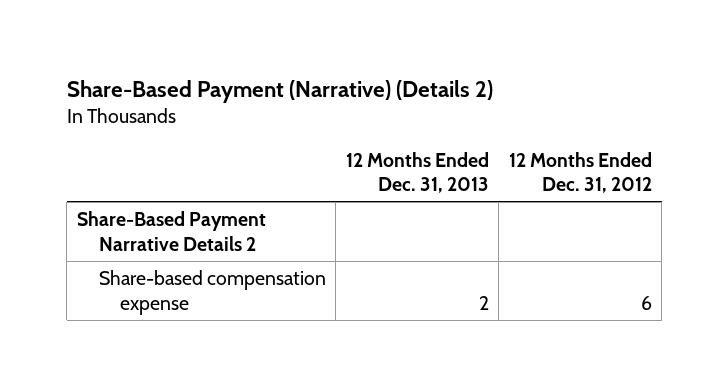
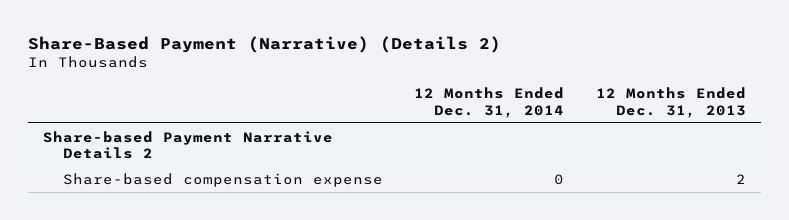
[508,151,652,194] 12 Months Ended Dec. 31, 2012 -> none
none -> [414,87,565,118] 12 Months Ended Dec. 31, 2014
[76,210,266,251] Share-Based Payment Narrative Details 2 -> [43,130,334,160] Share-based Payment Narrative Details 2

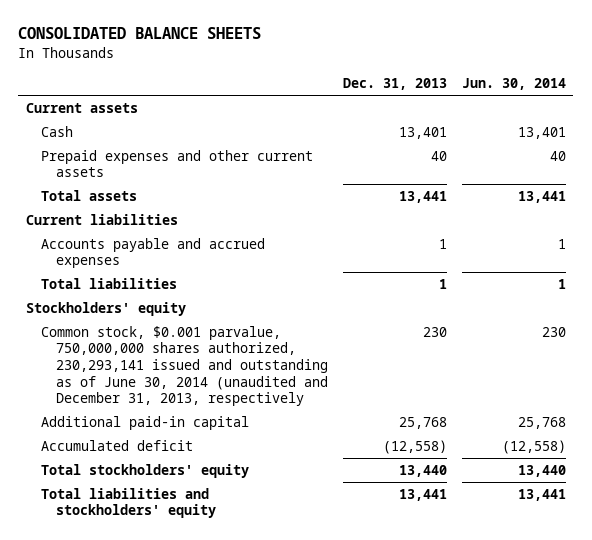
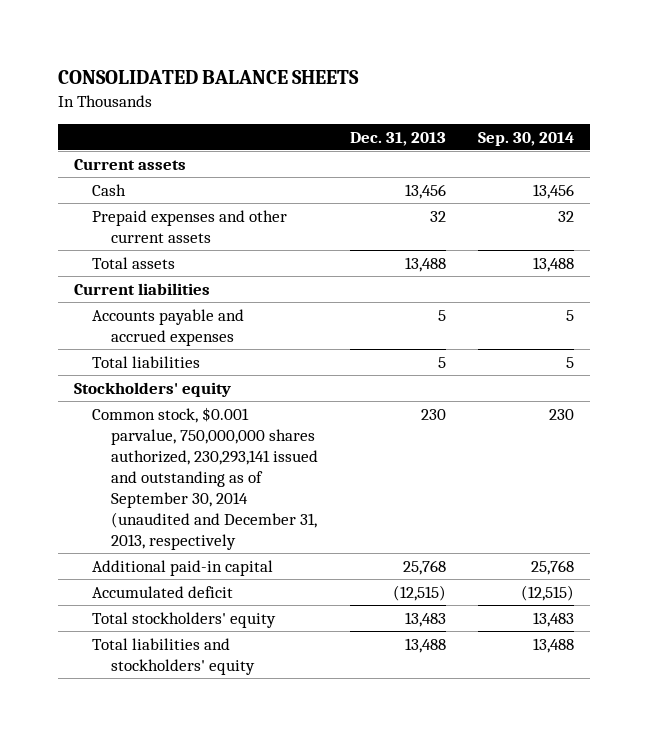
[462,78,567,91] Jun. 30, 2014 -> none
none -> [478,131,575,146] Sep. 30, 2014
[399,126,448,139] 13,401 -> [405,183,447,199] 13,456
[431,150,448,161] 40 -> [430,210,447,222] 32
[399,190,448,203] 13,441 -> [405,256,447,272] 13,488
[439,238,448,249] 1 -> [438,309,447,321] 5
[439,278,448,289] 1 -> [438,356,447,368] 5
[41,325,329,407] Common stock, $0.001 parvalue, 750,000,000 shares authorized, 230,293,141 issued and outstanding as of June 30, 2014 (unaudited and December 31, 2013, respectively -> [92,406,319,550] Common stock, $0.001 parvalue, 750,000,000 shares authorized, 230,293,141 issued and outstanding as of September 30, 2014 (unaudited and December 31, 2013, respectively
[383,439,448,454] (12,558) -> [393,584,447,601] (12,515)
[399,464,448,477] 13,440 -> [405,611,447,627] 13,483
[399,488,448,501] 13,441 -> [405,637,447,653] 13,488

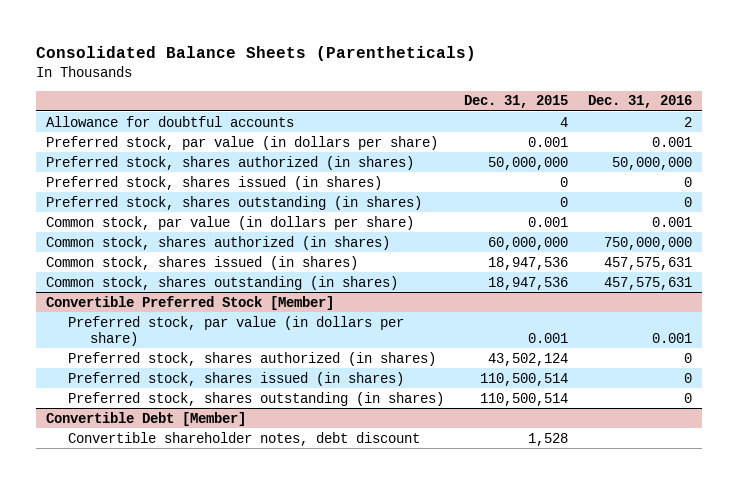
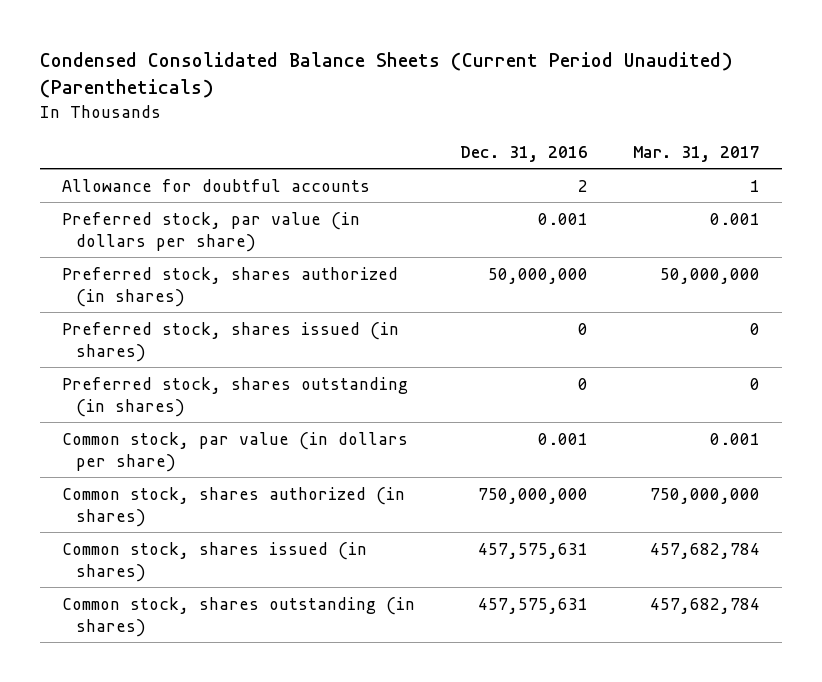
[35,45,476,61] Consolidated Balance Sheets (Parentheticals) -> [39,51,733,99] Condensed Consolidated Balance Sheets (Current Period Unaudited) (Parentheticals)
[464,95,569,109] Dec. 31, 2015 -> none
none -> [632,145,760,162] Mar. 31, 2017
[45,295,334,310] Convertible Preferred Stock [Member] -> none
[68,315,405,346] Preferred stock, par value (in dollars per share) -> none
[68,351,437,366] Preferred stock, shares authorized (in shares) -> none
[68,371,405,386] Preferred stock, shares issued (in shares) -> none
[68,391,445,406] Preferred stock, shares outstanding (in shares) -> none
[45,411,246,426] Convertible Debt [Member] -> none
[68,431,421,446] Convertible shareholder notes, debt discount -> none

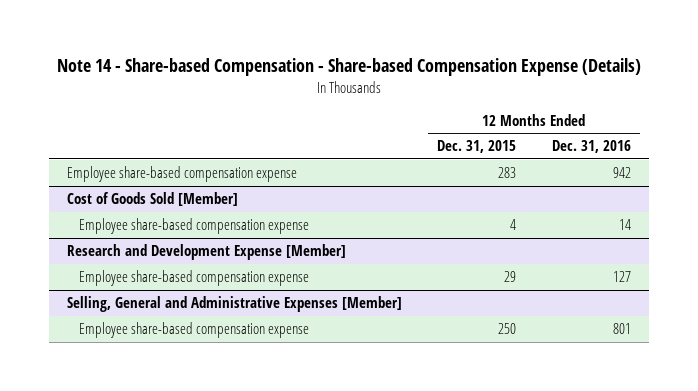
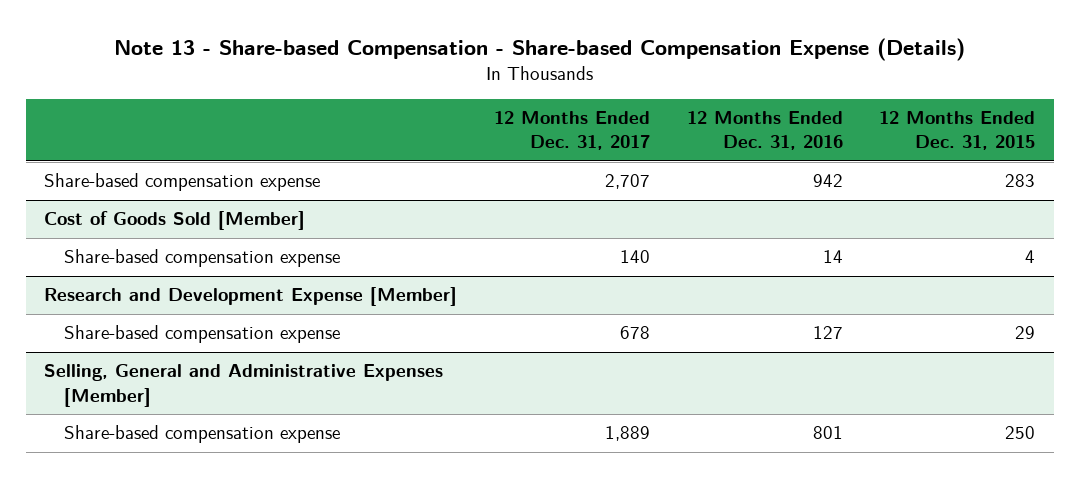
[56,58,641,77] Note 14 - Share-based Compensation - Share-based Compensation Expense (Details) -> [113,37,965,61] Note 13 - Share-based Compensation - Share-based Compensation Expense (Details)
none -> [493,111,650,151] 12 Months Ended Dec. 31, 2017
[66,166,297,183] Employee share-based compensation expense -> [44,173,321,192] Share-based compensation expense
[79,218,310,235] Employee share-based compensation expense -> [63,249,340,268] Share-based compensation expense
[79,270,310,287] Employee share-based compensation expense -> [63,325,340,344] Share-based compensation expense
[79,322,310,339] Employee share-based compensation expense -> [63,425,340,444] Share-based compensation expense

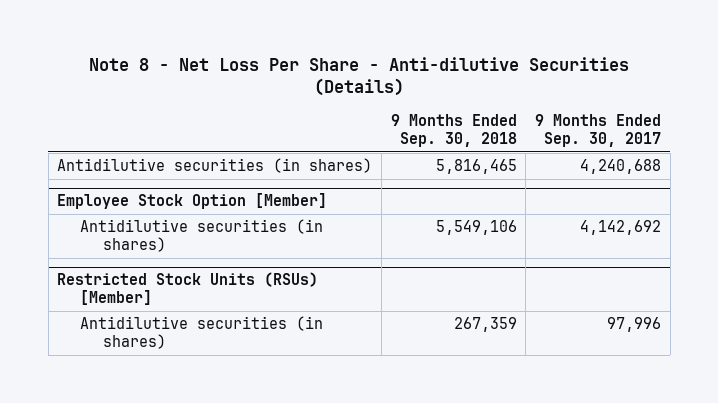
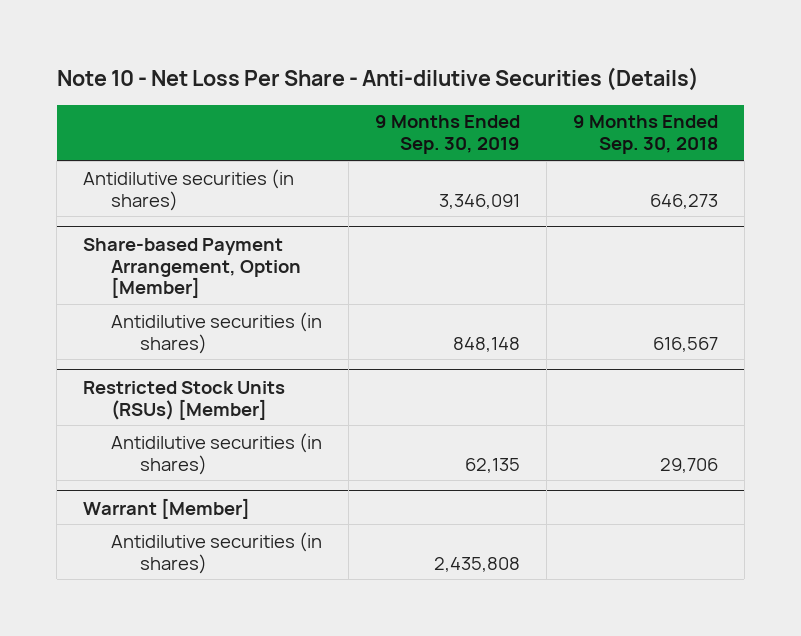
[89,56,630,97] Note 8 - Net Loss Per Share - Anti-dilutive Securities (Details) -> [56,66,699,91] Note 10 - Net Loss Per Share - Anti-dilutive Securities (Details)
[535,114,662,148] 9 Months Ended Sep. 30, 2017 -> none
none -> [375,115,521,155] 9 Months Ended Sep. 30, 2019
[435,159,517,175] 5,816,465 -> [650,193,719,209] 646,273
[57,193,328,210] Employee Stock Option [Member] -> [83,237,302,299] Share-based Payment Arrangement, Option [Member]
[435,220,517,236] 5,549,106 -> [653,336,719,352] 616,567
[453,317,517,333] 267,359 -> [660,457,719,473] 29,706
none -> [83,497,251,519] Warrant [Member]
none -> [111,531,323,574] Antidilutive securities (in shares)

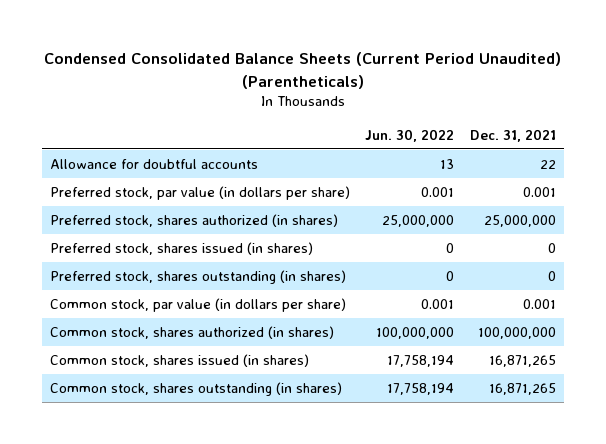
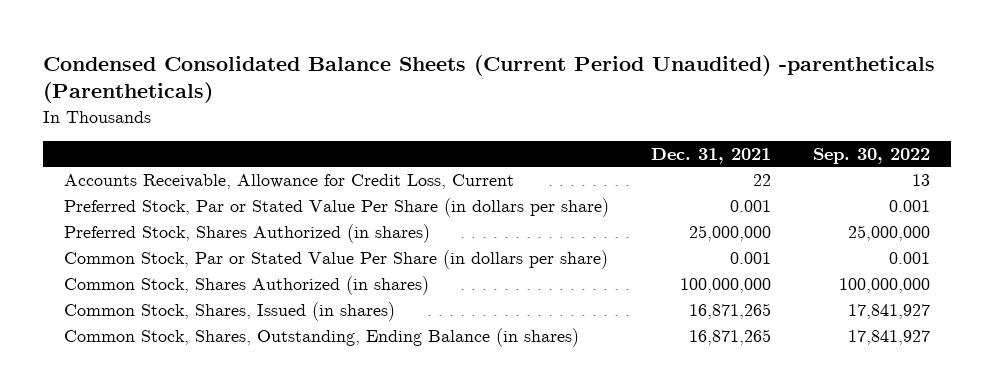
[43,52,561,89] Condensed Consolidated Balance Sheets (Current Period Unaudited) (Parentheticals) -> [42,54,935,104] Condensed Consolidated Balance Sheets (Current Period Unaudited) -parentheticals (Parentheticals)
[365,128,455,142] Jun. 30, 2022 -> none
none -> [813,147,931,164] Sep. 30, 2022
[49,241,313,255] Preferred stock, shares issued (in shares) -> none
[49,269,346,284] Preferred stock, shares outstanding (in shares) -> none
[49,158,258,169] Allowance for doubtful accounts -> [63,174,514,190] Accounts Receivable, Allowance for Credit Loss, Current
[49,185,350,200] Preferred stock, par value (in dollars per share) -> [63,198,609,218] Preferred Stock, Par or Stated Value Per Share (in dollars per share)
[49,213,338,227] Preferred stock, shares authorized (in shares) -> [63,224,430,244] Preferred Stock, Shares Authorized (in shares)
[49,297,346,312] Common stock, par value (in dollars per share) -> [63,250,608,270] Common Stock, Par or Stated Value Per Share (in dollars per share)
[49,325,334,339] Common stock, shares authorized (in shares) -> [63,276,429,296] Common Stock, Shares Authorized (in shares)
[49,353,309,367] Common stock, shares issued (in shares) -> [63,302,395,322] Common Stock, Shares, Issued (in shares)
[49,381,342,396] Common stock, shares outstanding (in shares) -> [63,328,579,348] Common Stock, Shares, Outstanding, Ending Balance (in shares)

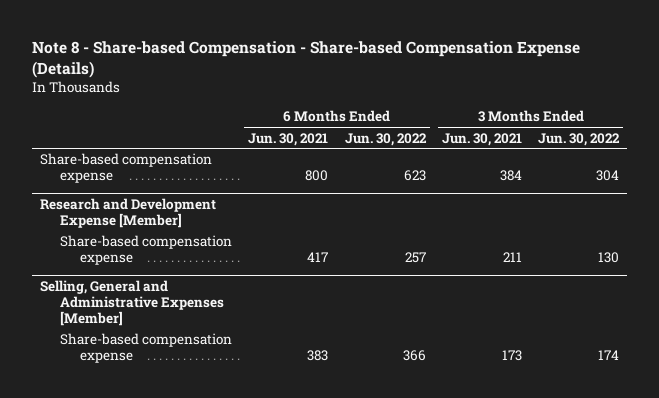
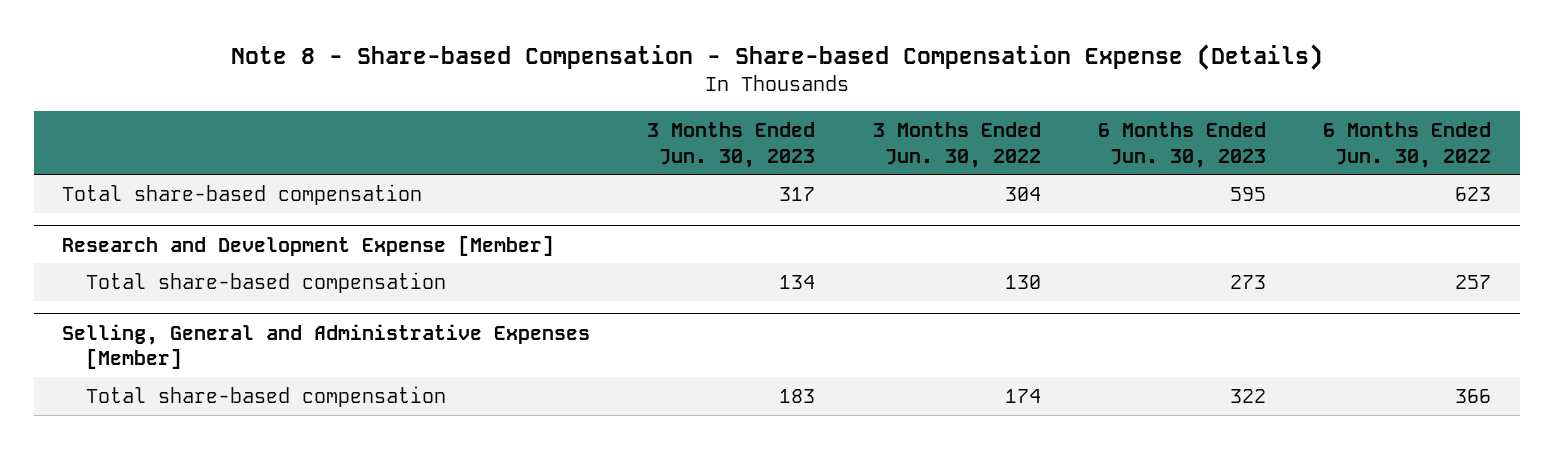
[248,132,329,146] Jun. 30, 2021 -> none
[441,132,522,146] Jun. 30, 2021 -> none
none -> [647,121,816,168] 3 Months Ended Jun. 30, 2023
none -> [1098,121,1267,168] 6 Months Ended Jun. 30, 2023
[40,153,213,184] Share-based compensation expense -> [62,183,423,205] Total share-based compensation
[59,235,232,266] Share-based compensation expense -> [85,271,446,293] Total share-based compensation
[59,333,232,364] Share-based compensation expense -> [85,385,446,407] Total share-based compensation

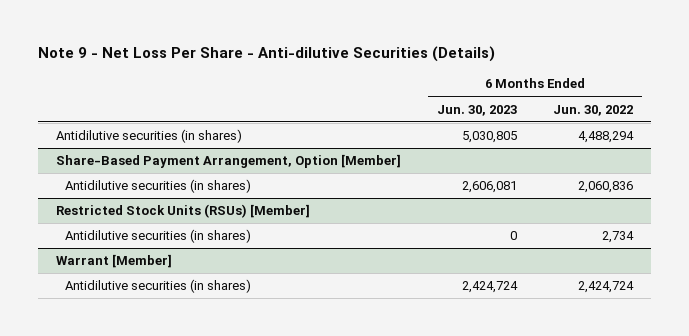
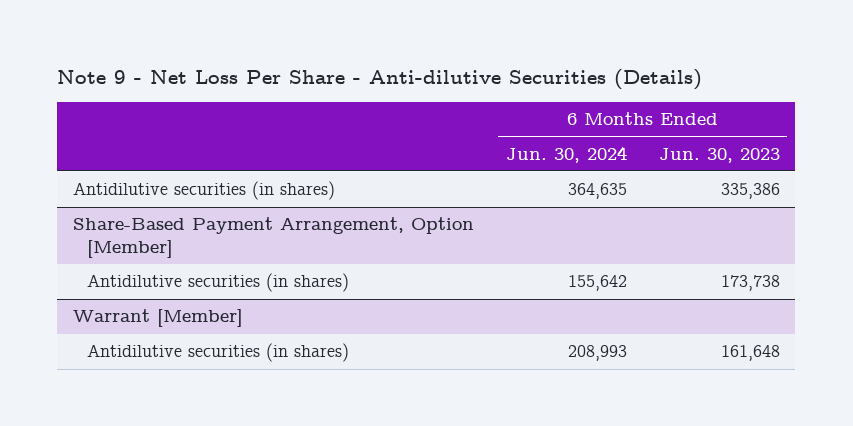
[552,104,633,116] Jun. 30, 2022 -> none
none -> [505,145,627,163] Jun. 30, 2024
[461,131,517,144] 5,030,805 -> [720,183,780,200] 335,386
[56,204,311,219] Restricted Stock Units (RSUs) [Member] -> none
[65,229,252,244] Antidilutive securities (in shares) -> none
[461,181,517,194] 2,606,081 -> [720,275,780,292] 173,738
[461,281,518,294] 2,424,724 -> [720,345,780,362] 161,648

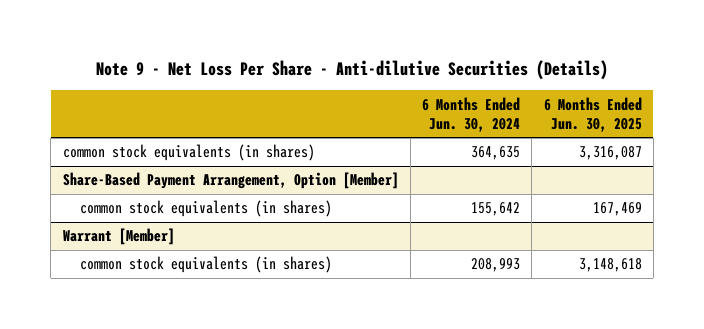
[658,147,780,163] Jun. 30, 2023 -> none
none -> [543,96,642,132] 6 Months Ended Jun. 30, 2025
[73,181,336,201] Antidilutive securities (in shares) -> [62,144,315,162] common stock equivalents (in shares)
[86,273,349,293] Antidilutive securities (in shares) -> [80,200,333,218] common stock equivalents (in shares)
[86,343,349,363] Antidilutive securities (in shares) -> [80,256,333,274] common stock equivalents (in shares)

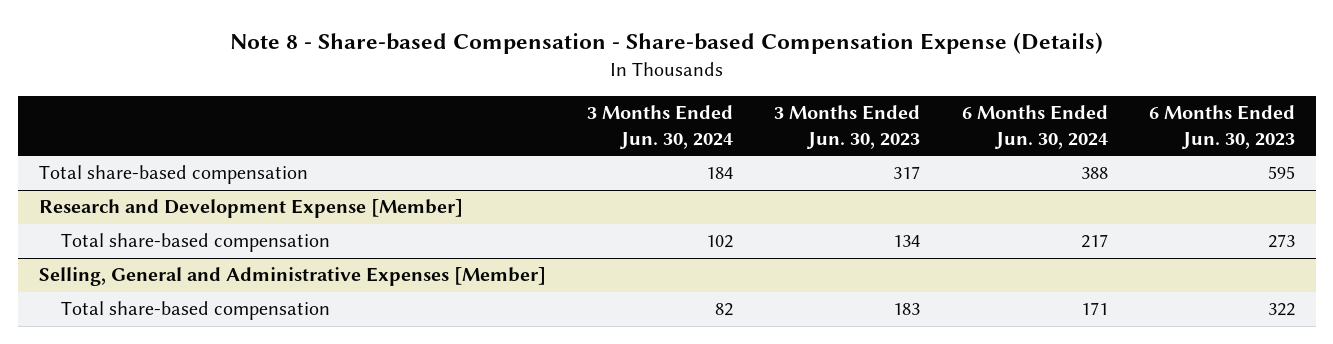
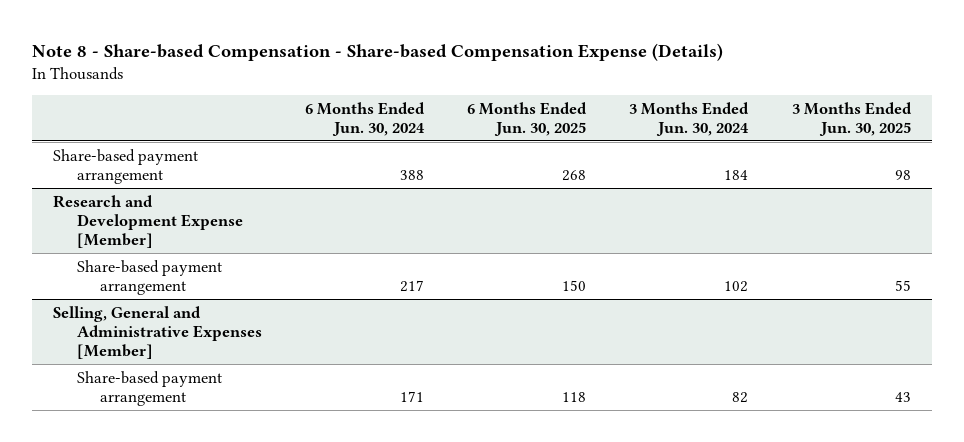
[774,105,921,149] 3 Months Ended Jun. 30, 2023 -> none
[1148,105,1295,149] 6 Months Ended Jun. 30, 2023 -> none
none -> [467,101,588,136] 6 Months Ended Jun. 30, 2025
none -> [791,101,912,136] 3 Months Ended Jun. 30, 2025
[38,165,308,185] Total share-based compensation -> [53,148,199,184] Share-based payment arrangement
[60,233,330,253] Total share-based compensation -> [76,259,222,295] Share-based payment arrangement
[60,301,330,321] Total share-based compensation -> [76,370,222,406] Share-based payment arrangement

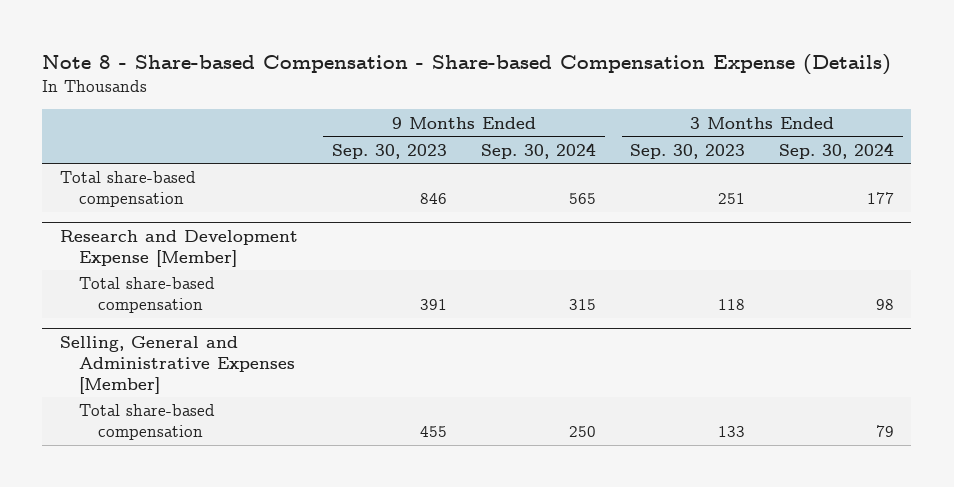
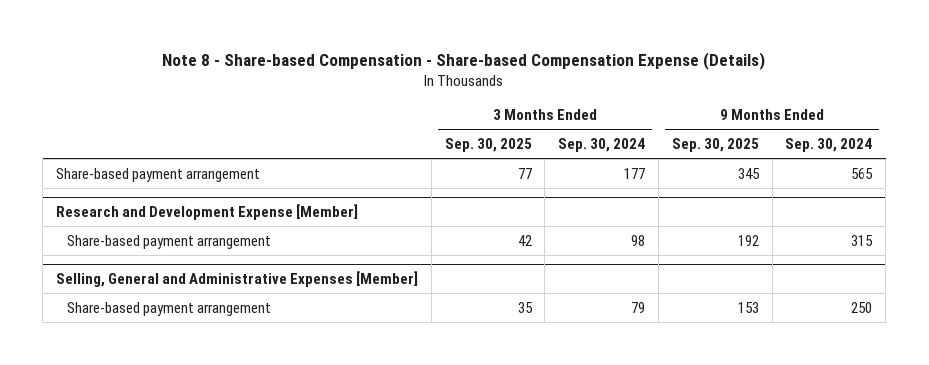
[331,143,447,159] Sep. 30, 2023 -> none
[630,143,746,159] Sep. 30, 2023 -> none
none -> [444,138,532,153] Sep. 30, 2025
none -> [671,138,759,153] Sep. 30, 2025
[59,171,196,208] Total share-based compensation -> [56,167,261,182] Share-based payment arrangement
[78,277,215,314] Total share-based compensation -> [66,234,271,249] Share-based payment arrangement
[78,404,215,441] Total share-based compensation -> [66,301,271,316] Share-based payment arrangement

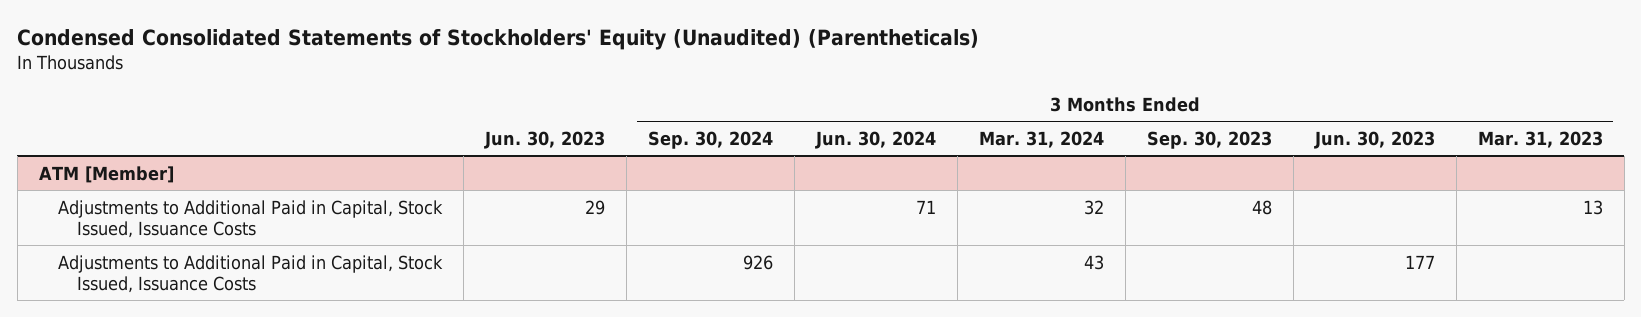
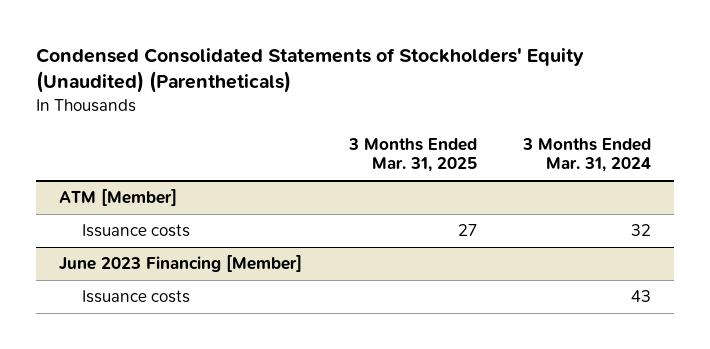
[483,130,605,149] Jun. 30, 2023 -> none
[647,130,773,149] Sep. 30, 2024 -> none
[814,130,936,149] Jun. 30, 2024 -> none
[1146,130,1272,149] Sep. 30, 2023 -> none
[1313,130,1435,149] Jun. 30, 2023 -> none
[1477,130,1603,148] Mar. 31, 2023 -> none
none -> [347,137,477,173] 3 Months Ended Mar. 31, 2025
[57,199,443,238] Adjustments to Additional Paid in Capital, Stock Issued, Issuance Costs -> [81,224,190,238] Issuance costs
none -> [59,255,303,273] June 2023 Financing [Member]
[57,254,443,293] Adjustments to Additional Paid in Capital, Stock Issued, Issuance Costs -> [81,290,190,304] Issuance costs

